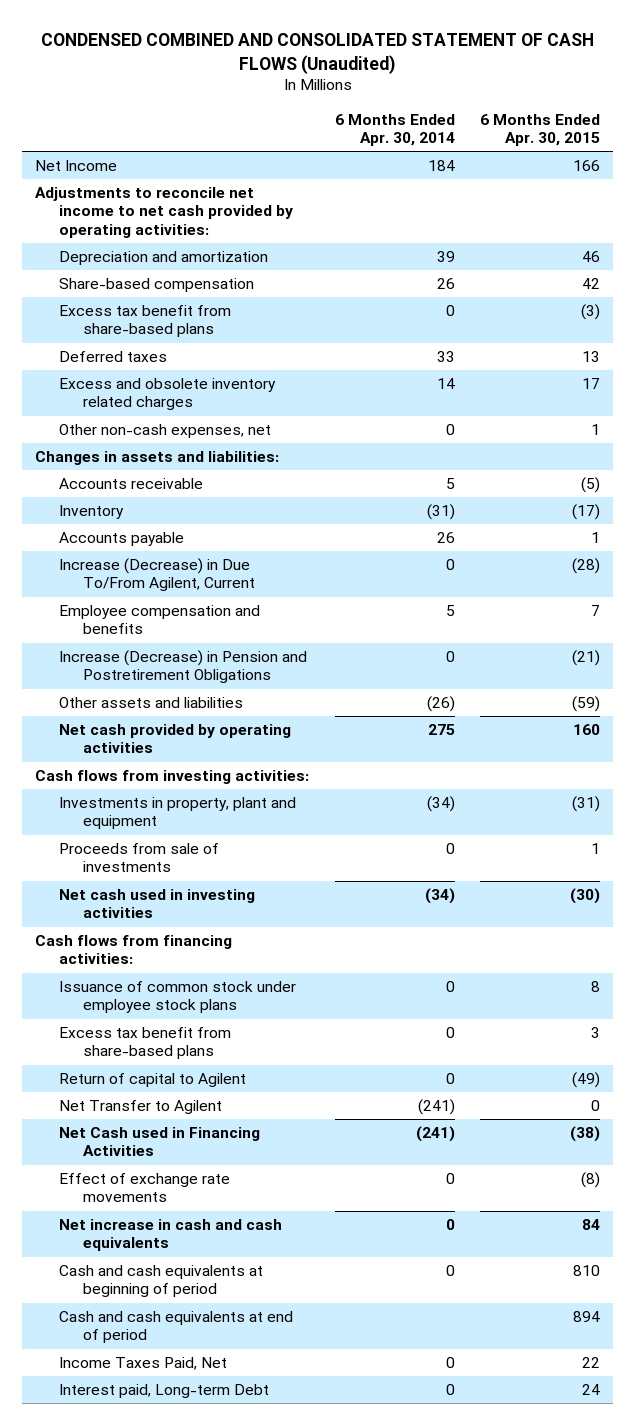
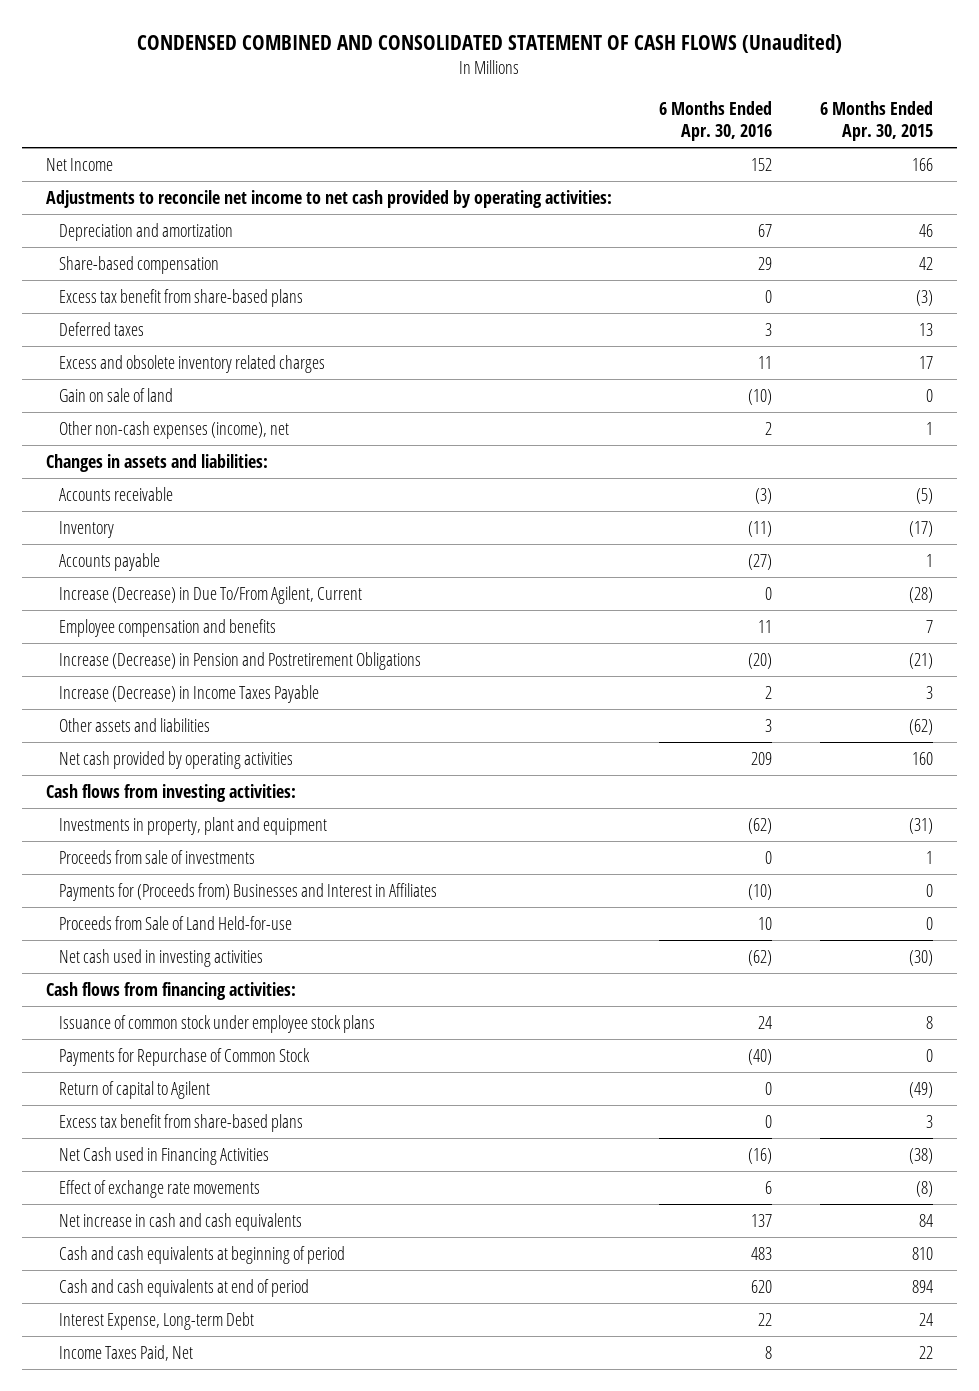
[334,113,455,147] 6 Months Ended Apr. 30, 2014 -> none
none -> [659,101,773,142] 6 Months Ended Apr. 30, 2016
none -> [58,388,173,403] Gain on sale of land
[59,424,272,439] Other non-cash expenses, net -> [58,421,289,440] Other non-cash expenses (income), net
none -> [58,685,319,704] Increase (Decrease) in Income Taxes Payable
[572,696,601,713] (59) -> [908,719,933,736] (62)
none -> [58,883,437,902] Payments for (Proceeds from) Businesses and Interest in Affiliates
none -> [58,916,292,931] Proceeds from Sale of Land Held-for-use
none -> [58,1048,310,1067] Payments for Repurchase of Common Stock
[59,1100,223,1115] Net Transfer to Agilent -> none
[59,1027,232,1060] Excess tax benefit from share-based plans -> [58,1114,303,1133] Excess tax benefit from share-based plans
none -> [58,1312,254,1331] Interest Expense, Long-term Debt
[59,1384,270,1399] Interest paid, Long-term Debt -> none

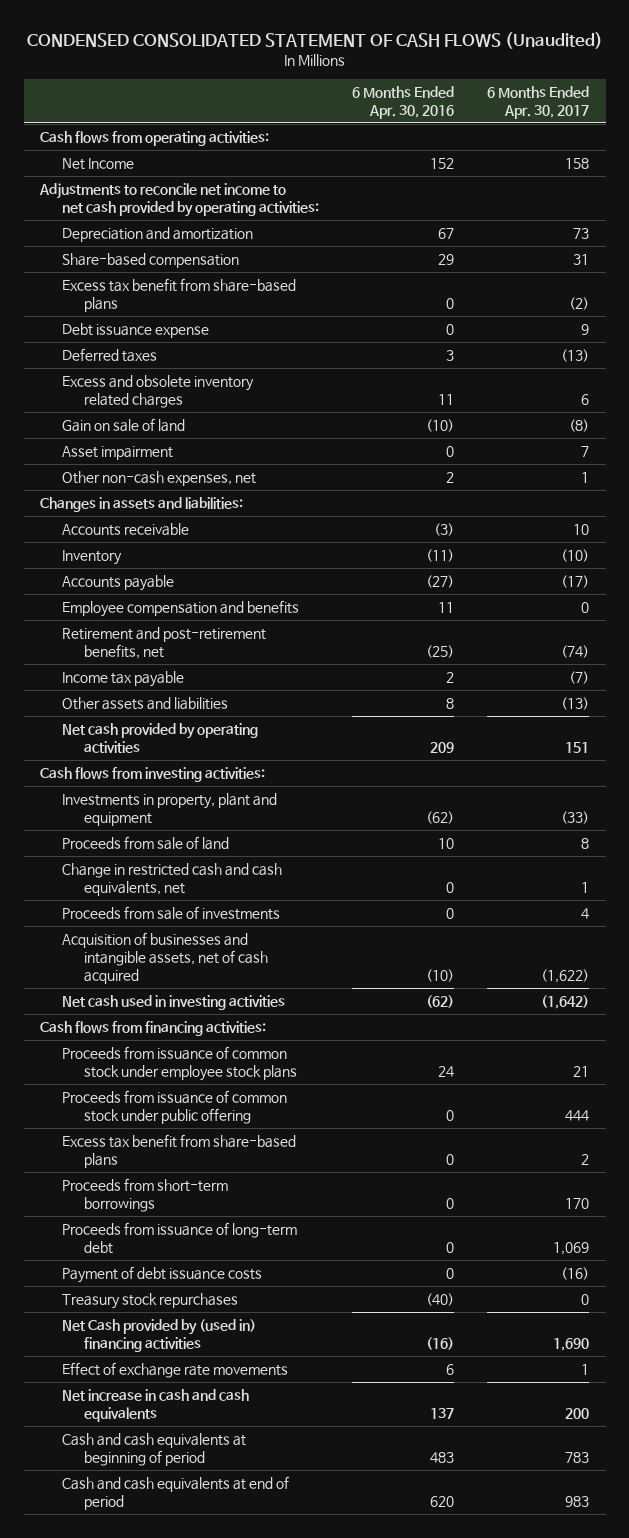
[137,34,843,54] CONDENSED COMBINED AND CONSOLIDATED STATEMENT OF CASH FLOWS (Unaudited) -> [26,31,603,49] CONDENSED CONSOLIDATED STATEMENT OF CASH FLOWS (Unaudited)
[819,101,933,142] 6 Months Ended Apr. 30, 2015 -> none
none -> [487,85,590,120] 6 Months Ended Apr. 30, 2017
none -> [40,130,270,146] Cash flows from operating activities:
none -> [62,322,210,338] Debt issuance expense
none -> [62,445,174,460] Asset impairment
[58,421,289,440] Other non-cash expenses (income), net -> [62,470,257,486] Other non-cash expenses, net
[58,586,362,605] Increase (Decrease) in Due To/From Agilent, Current -> none
[58,652,421,671] Increase (Decrease) in Pension and Postretirement Obligations -> none
none -> [62,626,267,660] Retirement and post-retirement benefits, net
[58,685,319,704] Increase (Decrease) in Income Taxes Payable -> [62,670,185,687] Income tax payable
[765,719,773,733] 3 -> [446,697,455,709] 8
none -> [62,835,230,850] Proceeds from sale of land
none -> [62,862,283,897] Change in restricted cash and cash equivalents, net
[58,916,292,931] Proceeds from Sale of Land Held-for-use -> none
[58,883,437,902] Payments for (Proceeds from) Businesses and Interest in Affiliates -> [62,931,269,985] Acquisition of businesses and intangible assets, net of cash acquired
[58,1048,310,1067] Payments for Repurchase of Common Stock -> none
[58,1081,210,1100] Return of capital to Agilent -> none
[58,1015,375,1034] Issuance of common stock under employee stock plans -> [62,1045,298,1082] Proceeds from issuance of common stock under employee stock plans
none -> [62,1089,288,1125] Proceeds from issuance of common stock under public offering
none -> [62,1177,229,1213] Proceeds from short-term borrowings
none -> [62,1221,298,1255] Proceeds from issuance of long-term debt
none -> [62,1265,263,1283] Payment of debt issuance costs
none -> [62,1292,239,1309] Treasury stock repurchases
[58,1147,269,1166] Net Cash used in Financing Activities -> [62,1318,257,1353] Net Cash provided by (used in) financing activities
[58,1312,254,1331] Interest Expense, Long-term Debt -> none
[58,1345,193,1362] Income Taxes Paid, Net -> none

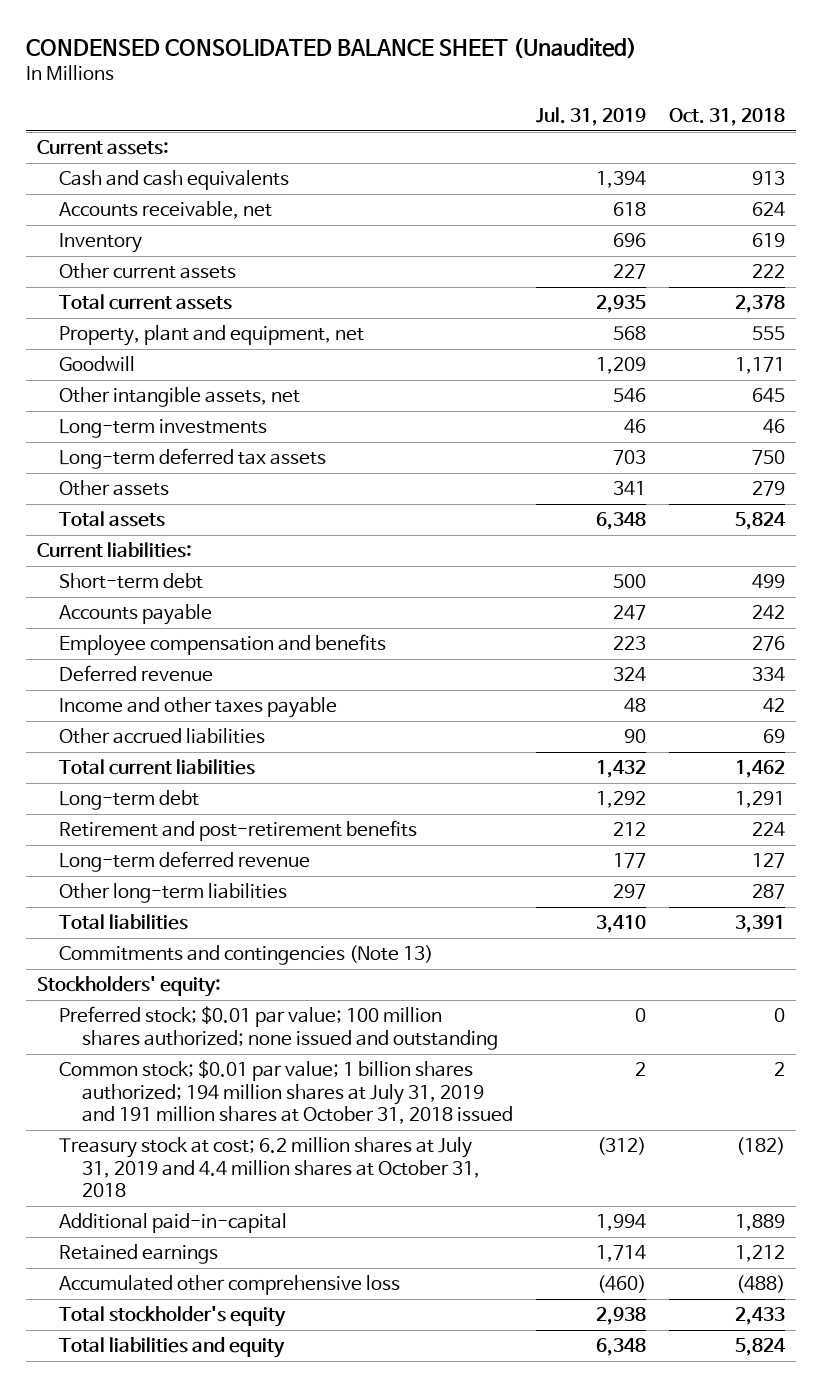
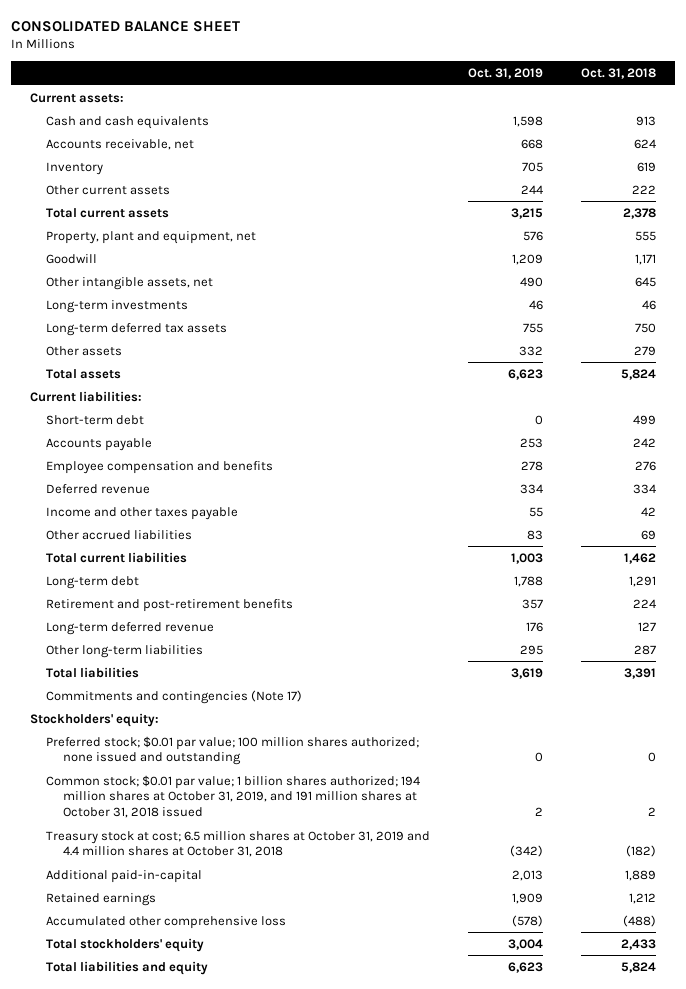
[25,36,637,58] CONDENSED CONSOLIDATED BALANCE SHEET (Unaudited) -> [10,20,240,32] CONSOLIDATED BALANCE SHEET
[535,106,646,126] Jul. 31, 2019 -> none
none -> [468,67,544,79] Oct. 31, 2019
[59,945,434,966] Commitments and contingencies (Note 13) -> [46,689,303,704] Commitments and contingencies (Note 17)
[59,1060,513,1125] Common stock; $0.01 par value; 1 billion shares authorized; 194 million shares at July 31, 2019 and 191 million shares at October 31, 2018 issued -> [46,774,421,818] Common stock; $0.01 par value; 1 billion shares authorized; 194 million shares at October 31, 2019, and 191 million shares at October 31, 2018 issued
[59,1137,480,1198] Treasury stock at cost; 6.2 million shares at July 31, 2019 and 4.4 million shares at October 31, 2018 -> [46,830,431,858] Treasury stock at cost; 6.5 million shares at October 31, 2019 and 4.4 million shares at October 31, 2018
[59,1306,287,1328] Total stockholder's equity -> [46,937,205,952] Total stockholders' equity

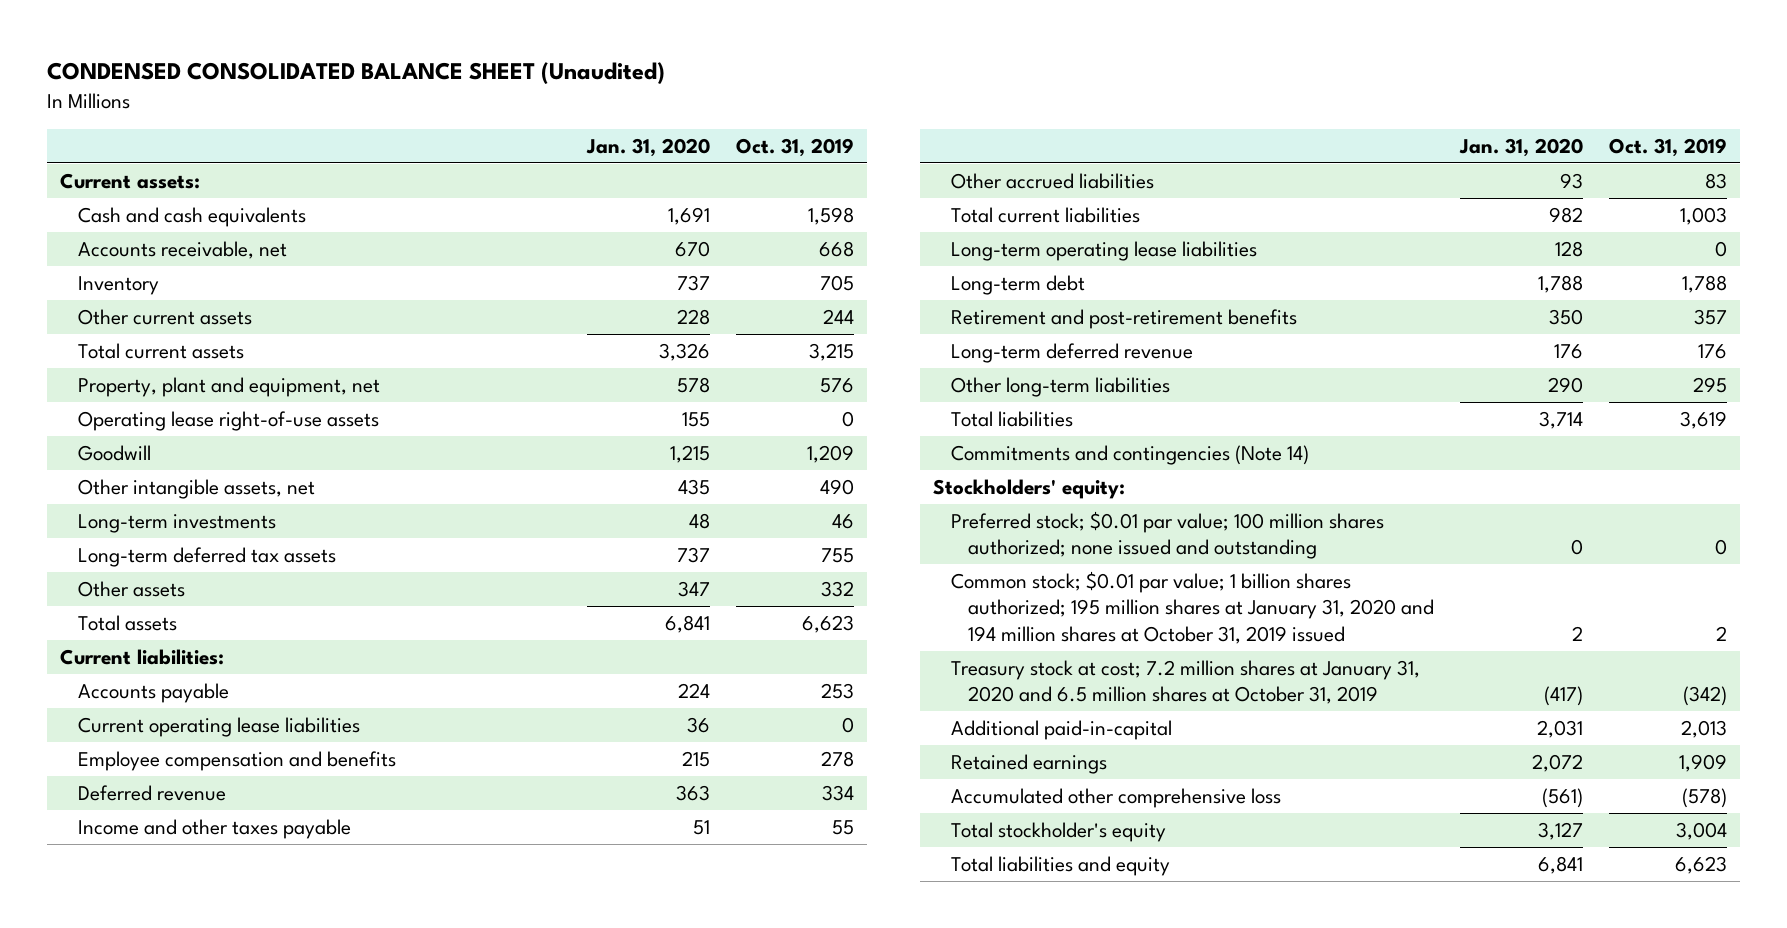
[10,20,240,32] CONSOLIDATED BALANCE SHEET -> [46,62,665,85] CONDENSED CONSOLIDATED BALANCE SHEET (Unaudited)
[581,67,657,79] Oct. 31, 2018 -> none
none -> [586,137,711,157] Jan. 31, 2020
none -> [77,410,379,431] Operating lease right-of-use assets
[46,414,145,425] Short-term debt -> none
none -> [77,716,360,737] Current operating lease liabilities
none -> [950,240,1257,261] Long-term operating lease liabilities
[46,689,303,704] Commitments and contingencies (Note 17) -> [950,444,1309,465] Commitments and contingencies (Note 14)
[46,774,421,818] Common stock; $0.01 par value; 1 billion shares authorized; 194 million shares at October 31, 2019, and 191 million shares at October 31, 2018 issued -> [950,570,1435,644] Common stock; $0.01 par value; 1 billion shares authorized; 195 million shares at January 31, 2020 and 194 million shares at October 31, 2019 issued
[46,830,431,858] Treasury stock at cost; 6.5 million shares at October 31, 2019 and 4.4 million shares at October 31, 2018 -> [950,659,1420,705] Treasury stock at cost; 7.2 million shares at January 31, 2020 and 6.5 million shares at October 31, 2019
[46,937,205,952] Total stockholders' equity -> [950,821,1166,842] Total stockholder's equity

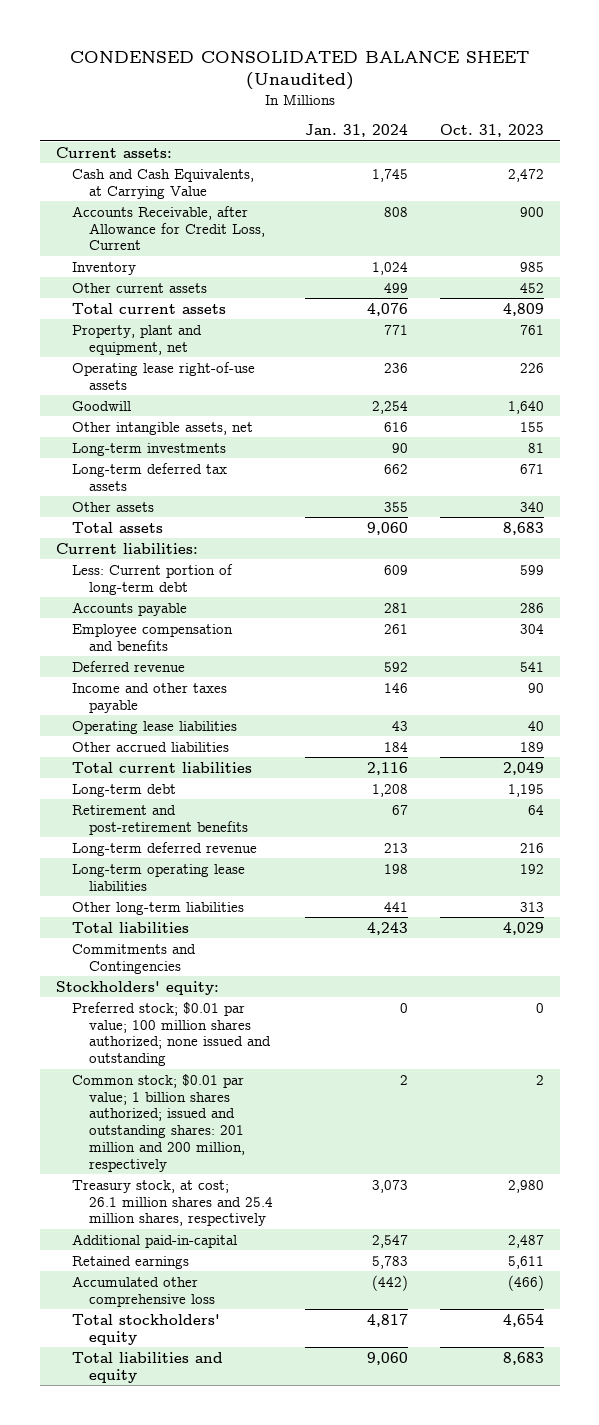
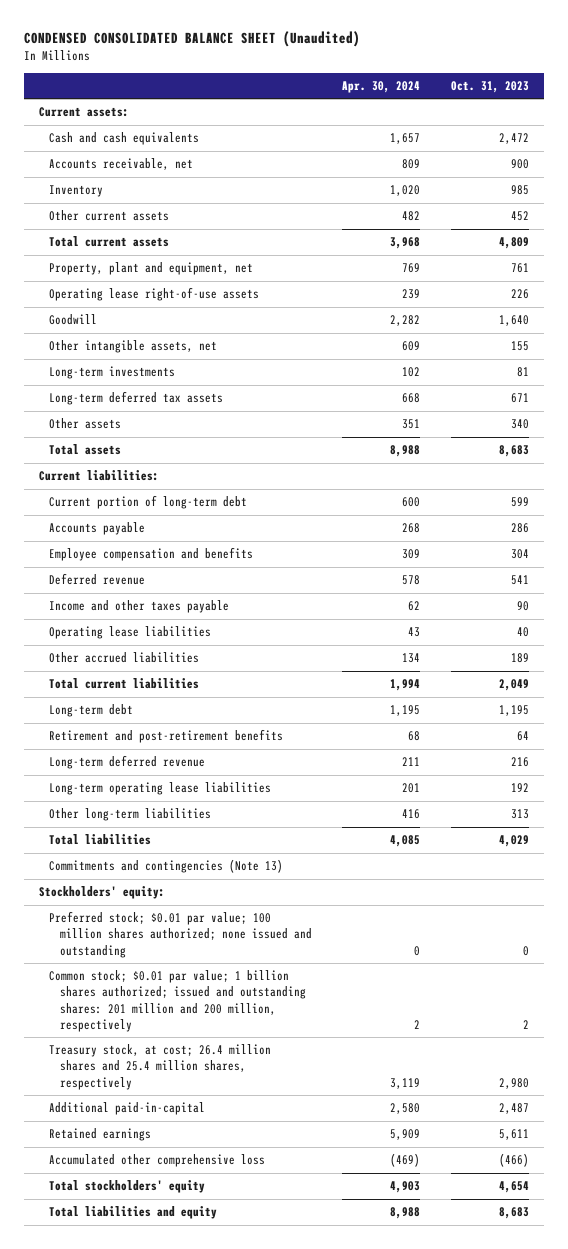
[304,124,408,138] Jan. 31, 2024 -> none
none -> [342,81,421,94] Apr. 30, 2024
[72,168,255,199] Cash and Cash Equivalents, at Carrying Value -> [49,132,200,146] Cash and cash equivalents
[72,205,265,251] Accounts Receivable, after Allowance for Credit Loss, Current -> [49,158,194,171] Accounts receivable, net
[72,563,234,595] Less: Current portion of long-term debt -> [49,495,248,510] Current portion of long-term debt
[72,943,197,974] Commitments and Contingencies -> [49,859,284,874] Commitments and contingencies (Note 13)
[72,1179,273,1227] Treasury stock, at cost; 26.1 million shares and 25.4 million shares, respectively -> [49,1044,272,1090] Treasury stock, at cost; 26.4 million shares and 25.4 million shares, respectively

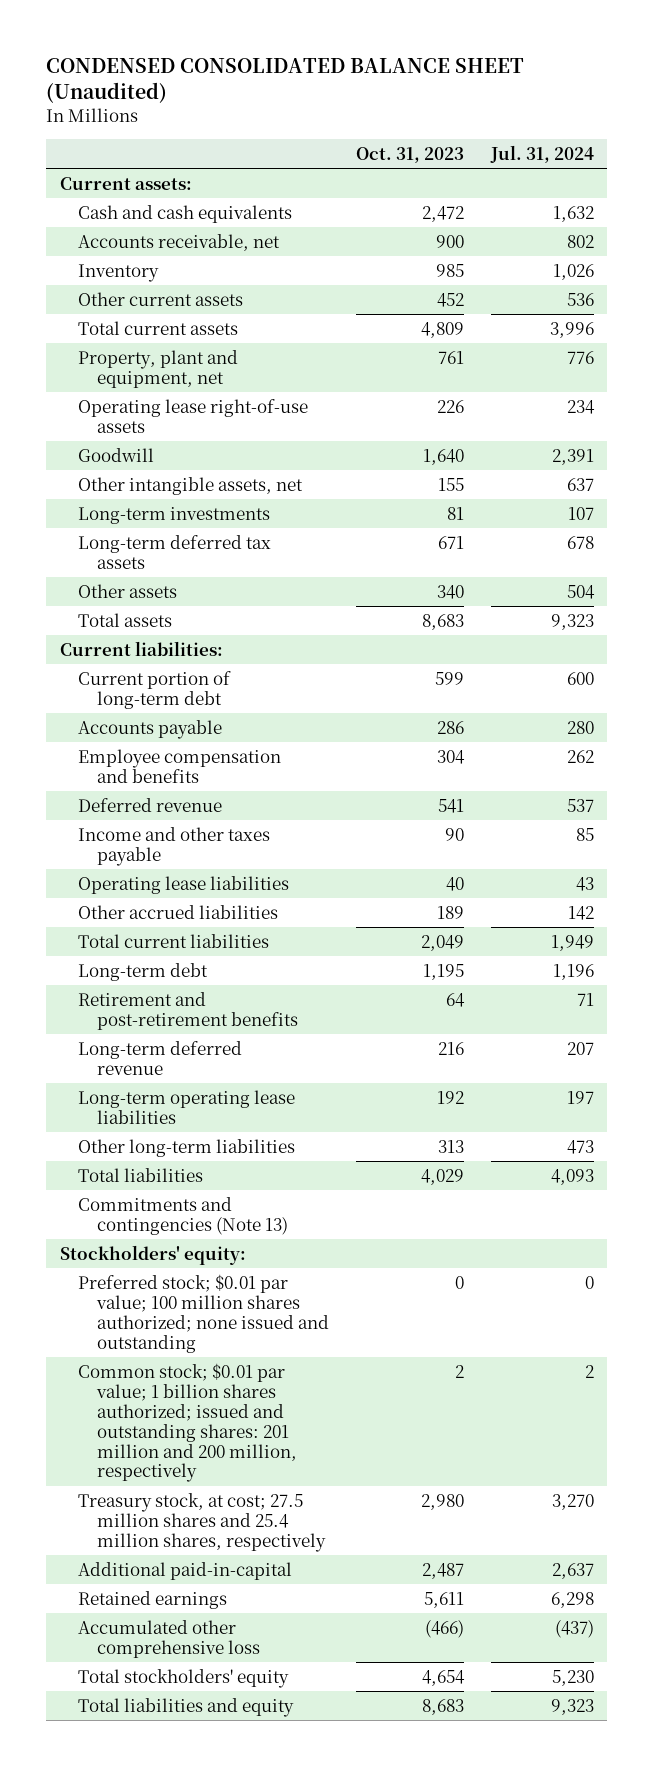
[342,81,421,94] Apr. 30, 2024 -> none
none -> [489,145,594,164] Jul. 31, 2024
[49,1044,272,1090] Treasury stock, at cost; 26.4 million shares and 25.4 million shares, respectively -> [78,1492,326,1552] Treasury stock, at cost; 27.5 million shares and 25.4 million shares, respectively

